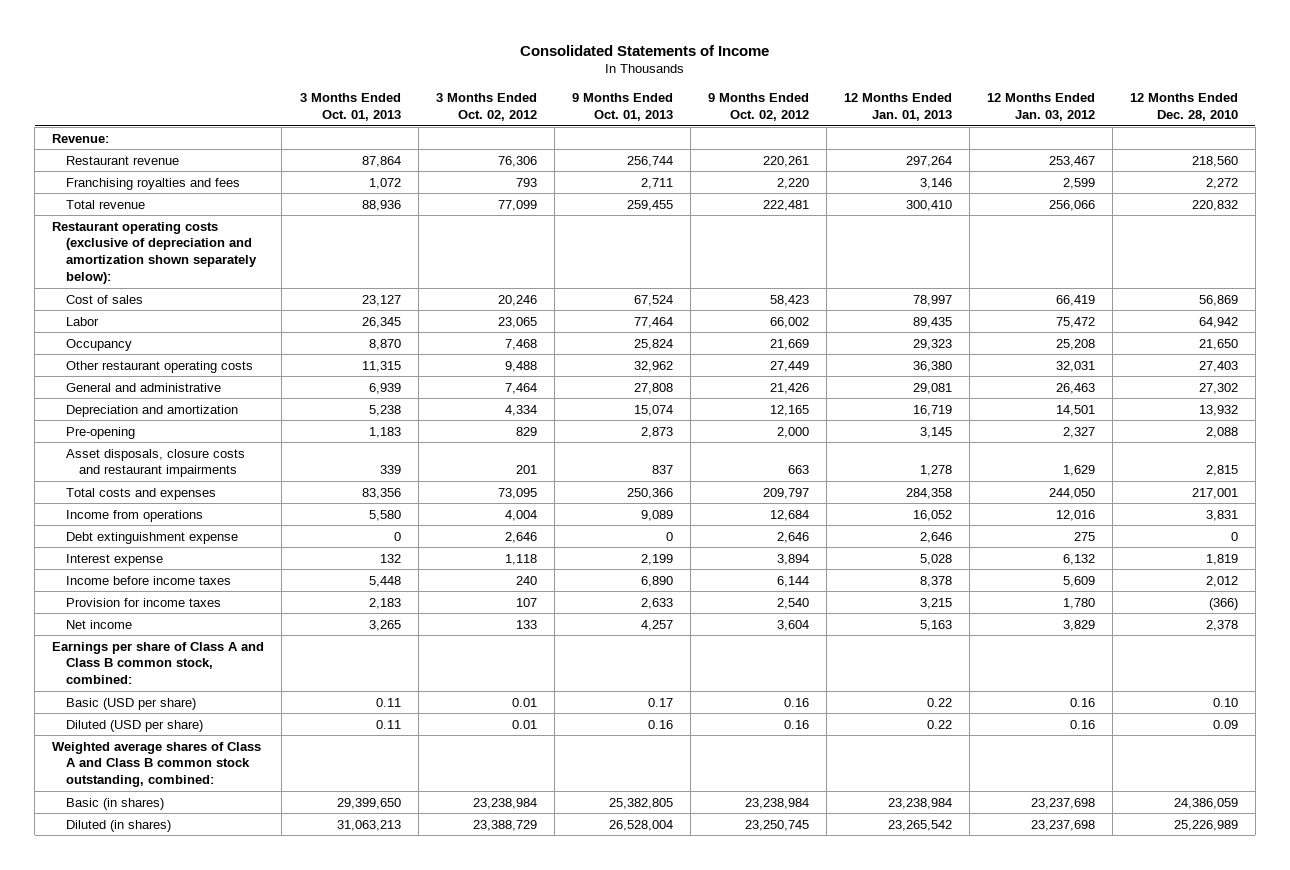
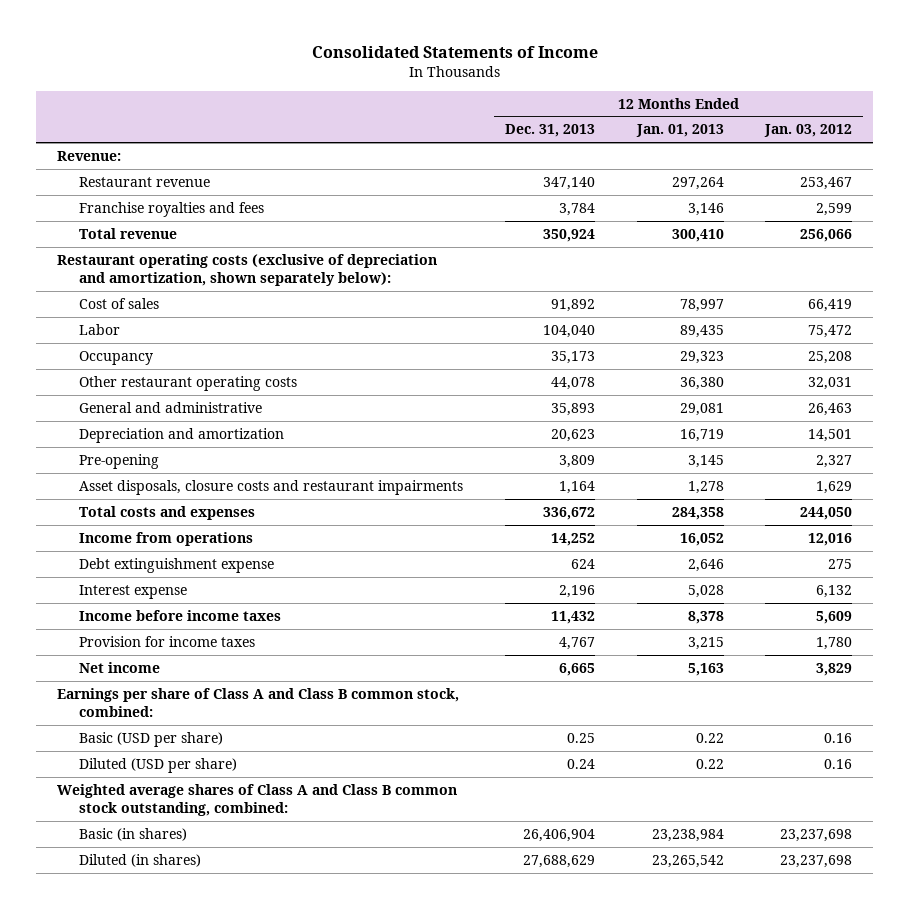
[299,93,401,122] 3 Months Ended Oct. 01, 2013 -> none
[435,93,537,122] 3 Months Ended Oct. 02, 2012 -> none
[571,93,673,122] 9 Months Ended Oct. 01, 2013 -> none
[707,93,809,122] 9 Months Ended Oct. 02, 2012 -> none
[1129,93,1238,122] 12 Months Ended Dec. 28, 2010 -> none
none -> [504,124,595,138] Dec. 31, 2013
[65,177,240,190] Franchising royalties and fees -> [79,201,265,217] Franchise royalties and fees
[52,221,257,285] Restaurant operating costs (exclusive of depreciation and amortization shown separately below): -> [57,253,438,286] Restaurant operating costs (exclusive of depreciation and amortization, shown separately below):

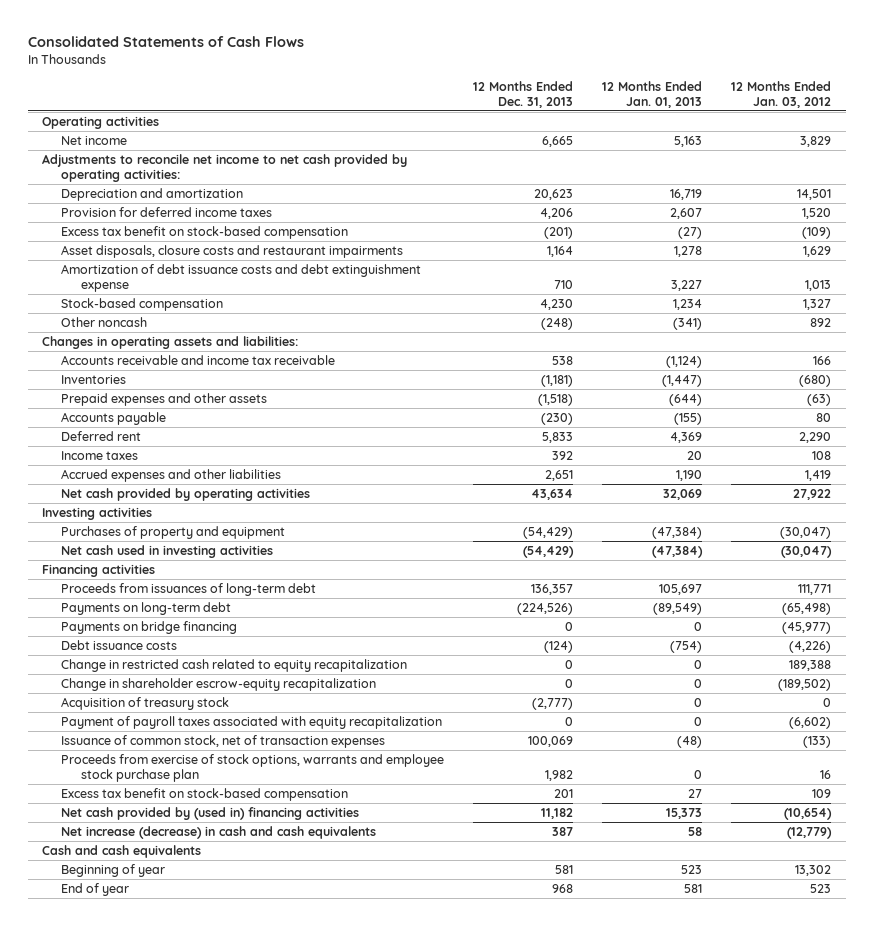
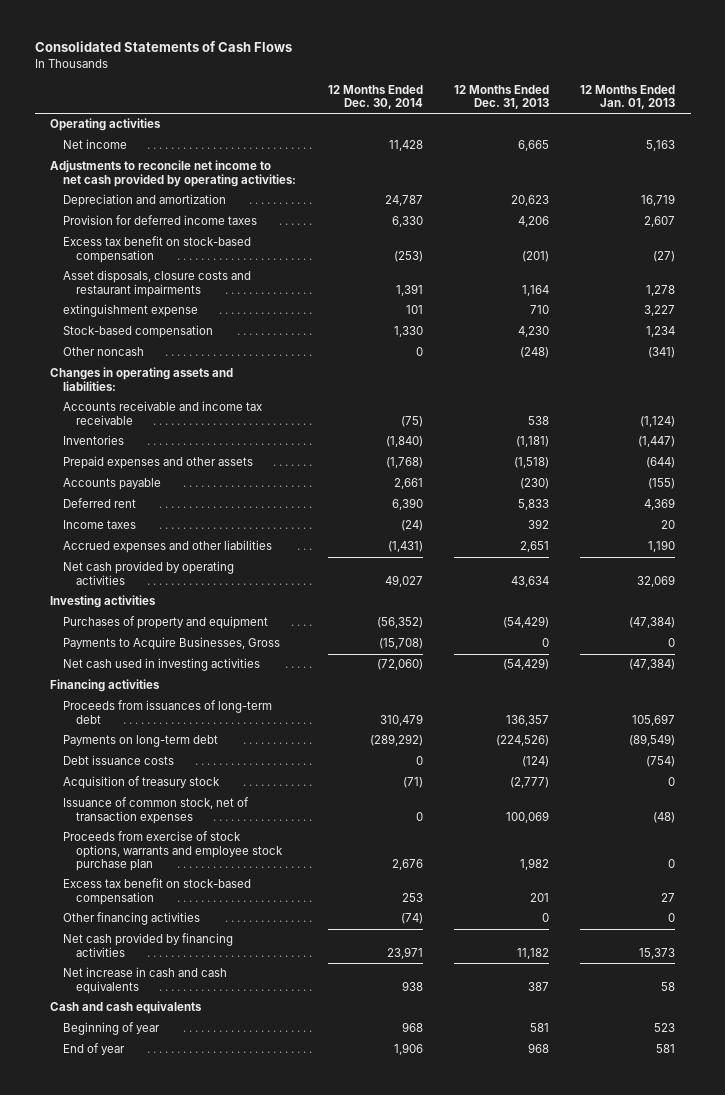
[731,80,832,108] 12 Months Ended Jan. 03, 2012 -> none
none -> [327,84,423,109] 12 Months Ended Dec. 30, 2014
[61,264,422,293] Amortization of debt issuance costs and debt extinguishment expense -> [63,304,199,318] extinguishment expense
none -> [63,637,281,651] Payments to Acquire Businesses, Gross
[61,621,238,635] Payments on bridge financing -> none
[61,659,408,673] Change in restricted cash related to equity recapitalization -> none
[61,678,377,692] Change in shareholder escrow-equity recapitalization -> none
[61,716,443,730] Payment of payroll taxes associated with equity recapitalization -> none
none -> [63,912,201,926] Other financing activities
[61,807,360,821] Net cash provided by (used in) financing activities -> [63,933,234,957] Net cash provided by financing activities
[61,826,377,840] Net increase (decrease) in cash and cash equivalents -> [63,967,228,994] Net increase in cash and cash equivalents

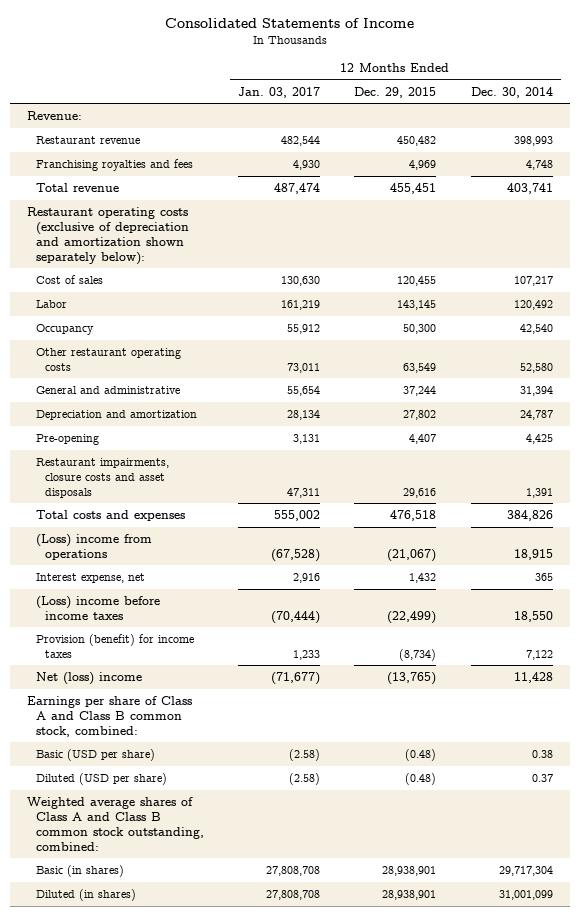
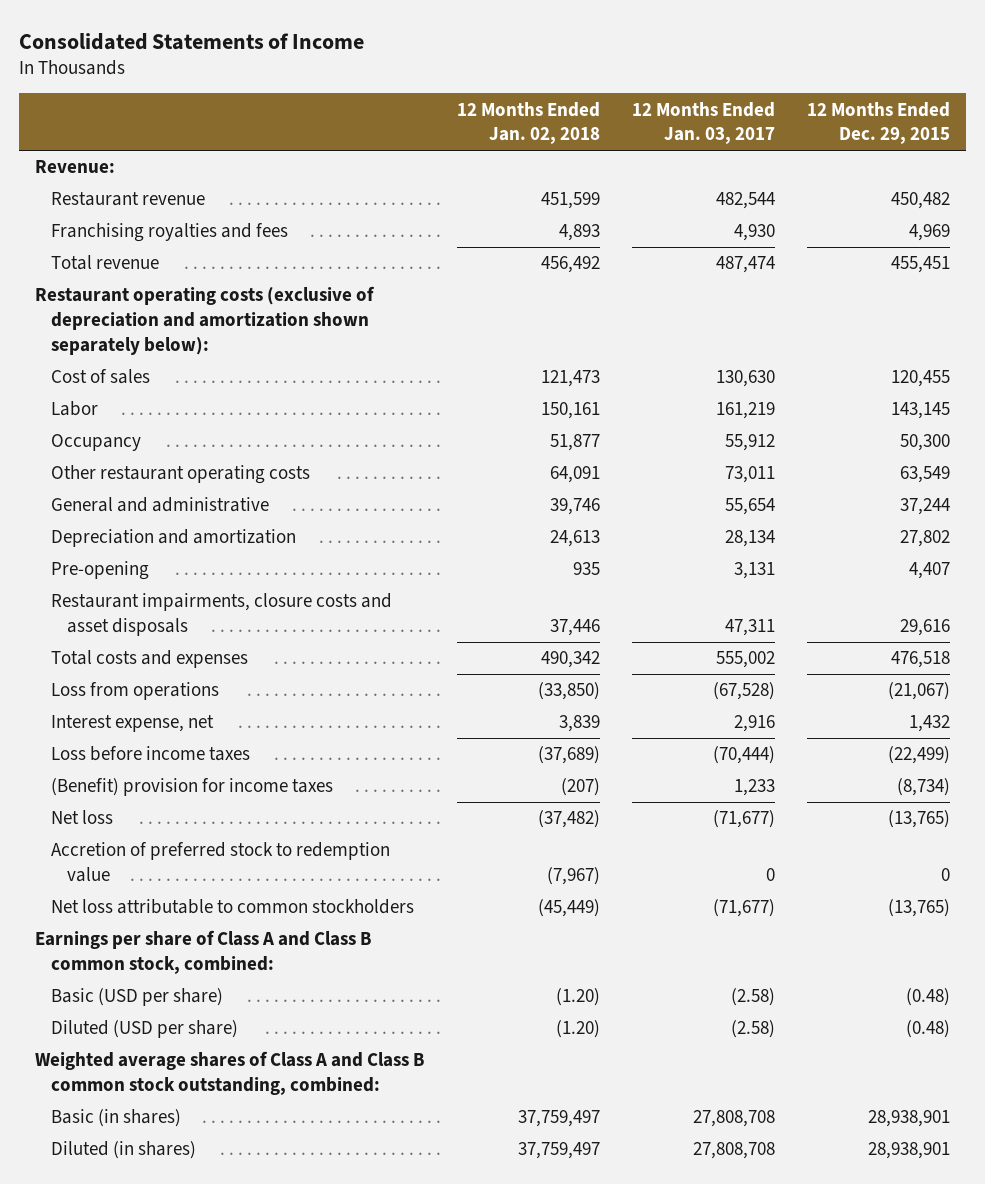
[470,86,553,98] Dec. 30, 2014 -> none
none -> [457,101,601,145] 12 Months Ended Jan. 02, 2018
[35,533,152,560] (Loss) income from operations -> [50,682,219,701] Loss from operations
[35,595,160,620] (Loss) income before income taxes -> [50,746,250,762] Loss before income taxes
[35,633,194,658] Provision (benefit) for income taxes -> [50,778,333,797] (Benefit) provision for income taxes
[35,671,142,685] Net (loss) income -> [50,810,113,825] Net loss
none -> [50,842,390,883] Accretion of preferred stock to redemption value
none -> [50,899,414,915] Net loss attributable to common stockholders

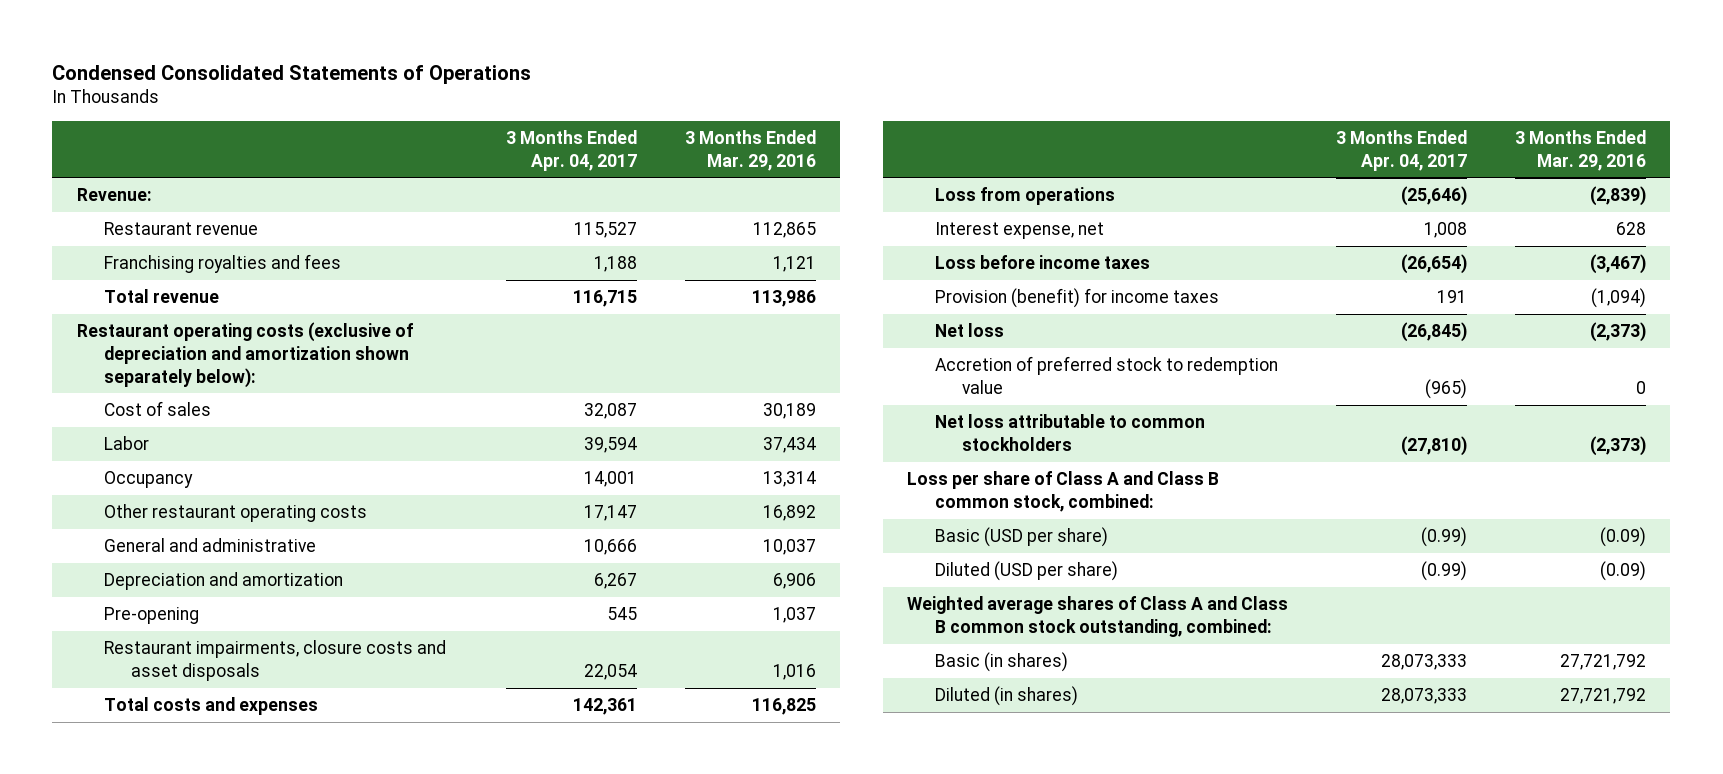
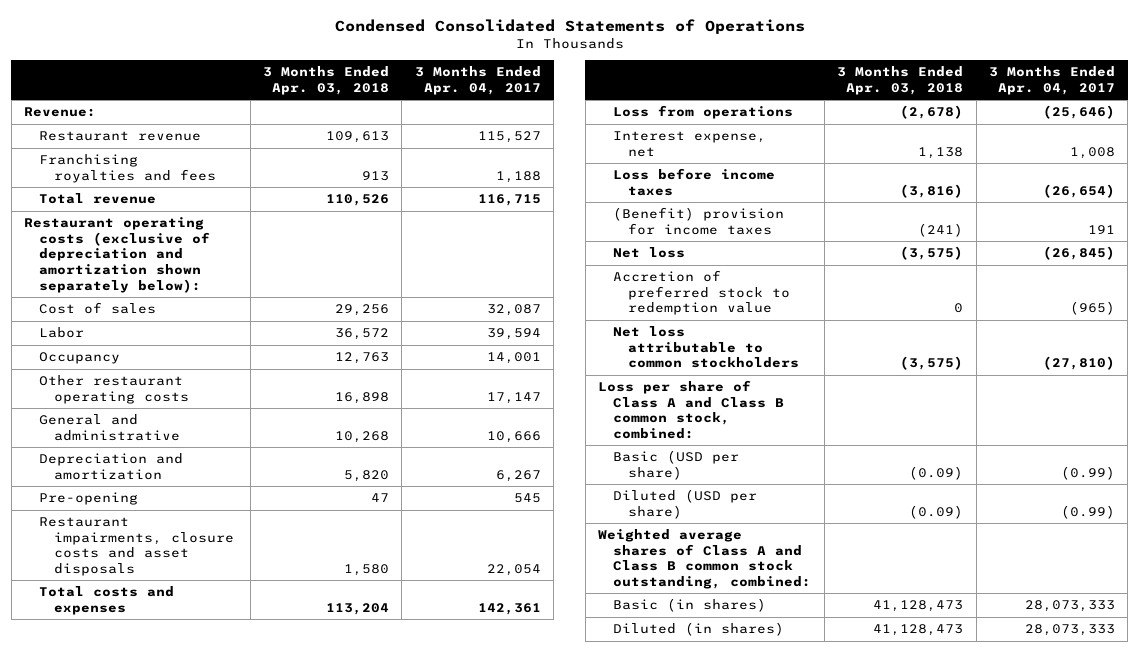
[684,129,816,171] 3 Months Ended Mar. 29, 2016 -> none
none -> [263,66,390,95] 3 Months Ended Apr. 03, 2018
[934,288,1219,309] Provision (benefit) for income taxes -> [613,207,785,235] (Benefit) provision for income taxes

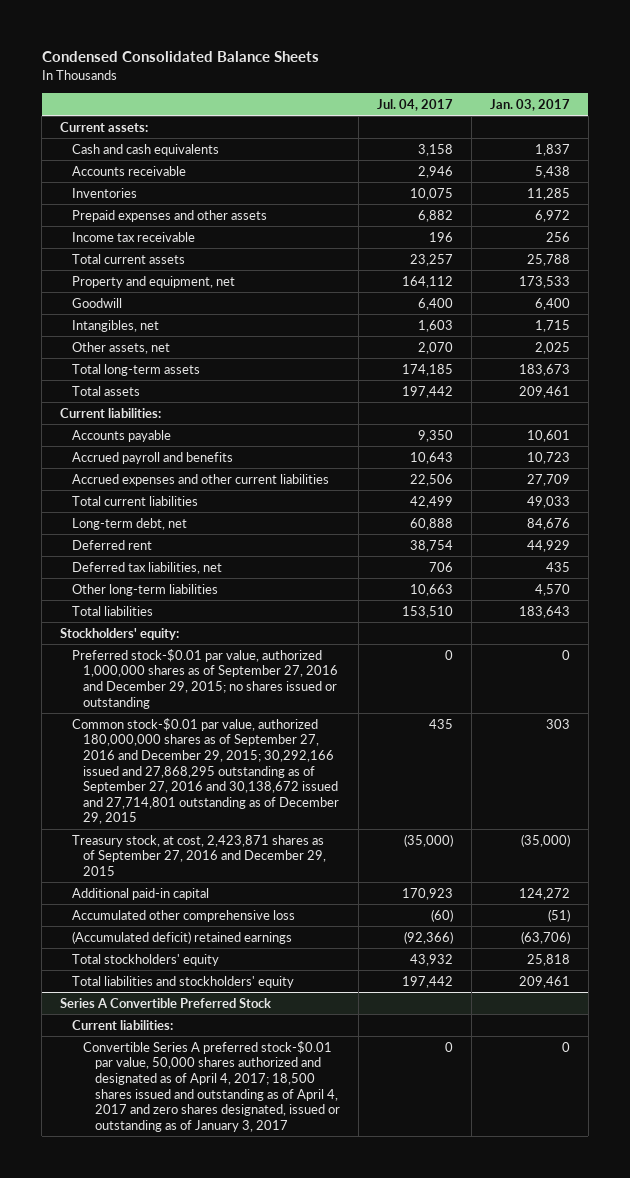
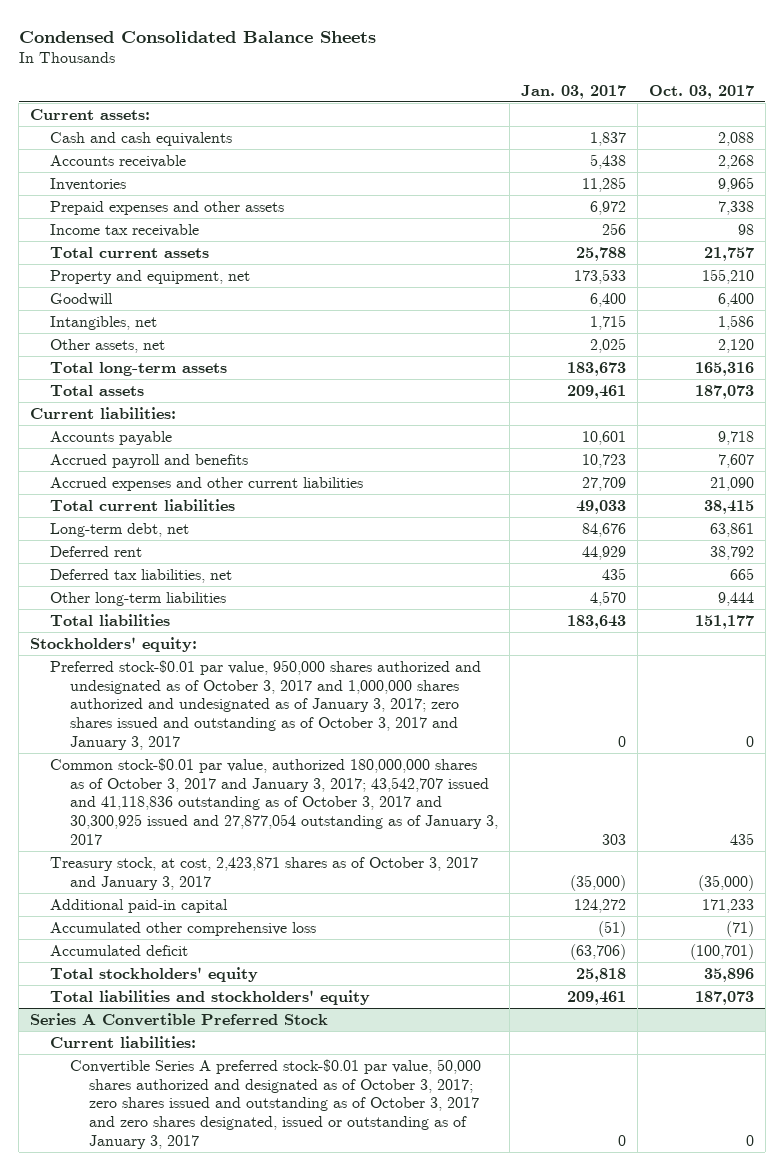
[376,99,453,112] Jul. 04, 2017 -> none
none -> [648,84,754,99] Oct. 03, 2017
[71,648,339,709] Preferred stock-$0.01 par value, authorized 1,000,000 shares as of September 27, 2016 and December 29, 2015; no shares issued or outstanding -> [50,659,482,751] Preferred stock-$0.01 par value, 950,000 shares authorized and undesignated as of October 3, 2017 and 1,000,000 shares authorized and undesignated as of January 3, 2017; zero shares issued and outstanding as of October 3, 2017 and January 3, 2017
[71,717,340,825] Common stock-$0.01 par value, authorized 180,000,000 shares as of September 27, 2016 and December 29, 2015; 30,292,166 issued and 27,868,295 outstanding as of September 27, 2016 and 30,138,672 issued and 27,714,801 outstanding as of December 29, 2015 -> [50,757,498,846] Common stock-$0.01 par value, authorized 180,000,000 shares as of October 3, 2017 and January 3, 2017; 43,542,707 issued and 41,118,836 outstanding as of October 3, 2017 and 30,300,925 issued and 27,877,054 outstanding as of January 3, 2017
[71,834,327,876] Treasury stock, at cost, 2,423,871 shares as of September 27, 2016 and December 29, 2015 -> [50,856,479,890] Treasury stock, at cost, 2,423,871 shares as of October 3, 2017 and January 3, 2017
[71,930,292,944] (Accumulated deficit) retained earnings -> [50,944,189,956] Accumulated deficit
[83,1040,340,1132] Convertible Series A preferred stock-$0.01 par value, 50,000 shares authorized and designated as of April 4, 2017; 18,500 shares issued and outstanding as of April 4, 2017 and zero shares designated, issued or outstanding as of January 3, 2017 -> [69,1058,481,1150] Convertible Series A preferred stock-$0.01 par value, 50,000 shares authorized and designated as of October 3, 2017; zero shares issued and outstanding as of October 3, 2017 and zero shares designated, issued or outstanding as of January 3, 2017

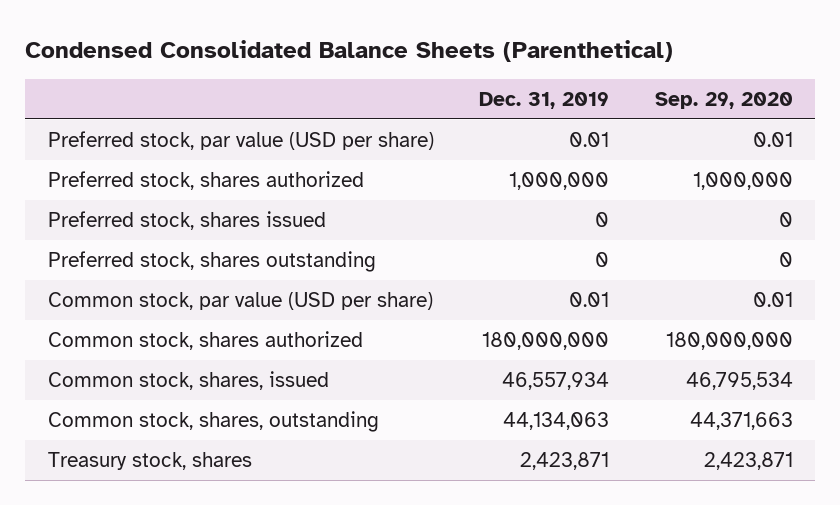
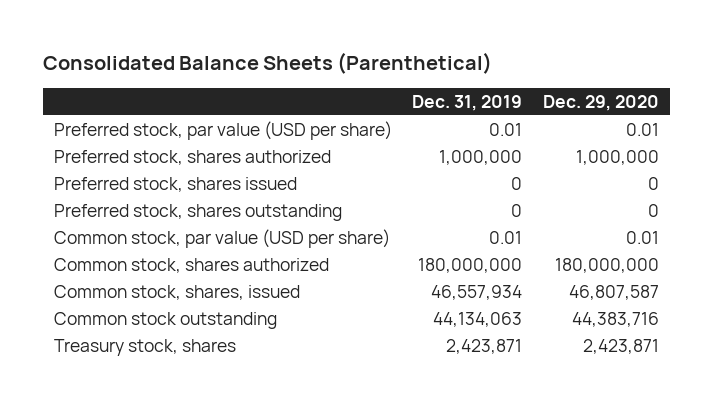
[24,39,673,62] Condensed Consolidated Balance Sheets (Parenthetical) -> [43,52,493,75] Consolidated Balance Sheets (Parenthetical)
[654,91,793,109] Sep. 29, 2020 -> none
none -> [543,94,660,111] Dec. 29, 2020
[47,411,379,433] Common stock, shares, outstanding -> [53,312,277,330] Common stock outstanding

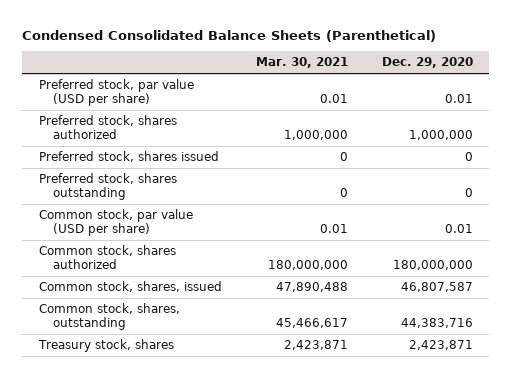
[43,52,493,75] Consolidated Balance Sheets (Parenthetical) -> [22,29,437,42] Condensed Consolidated Balance Sheets (Parenthetical)
[412,94,523,111] Dec. 31, 2019 -> none
none -> [255,57,348,69] Mar. 30, 2021
[53,312,277,330] Common stock outstanding -> [39,303,181,330] Common stock, shares, outstanding

